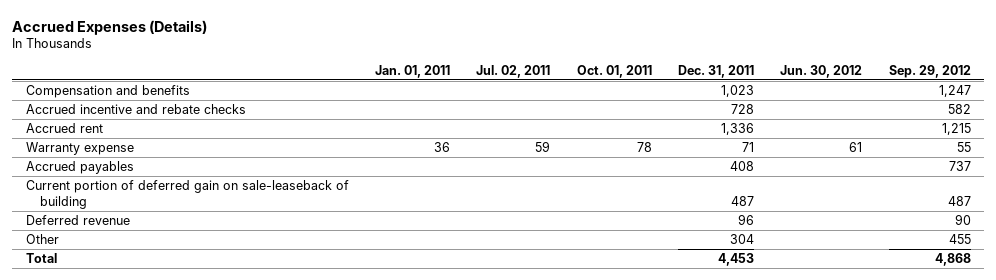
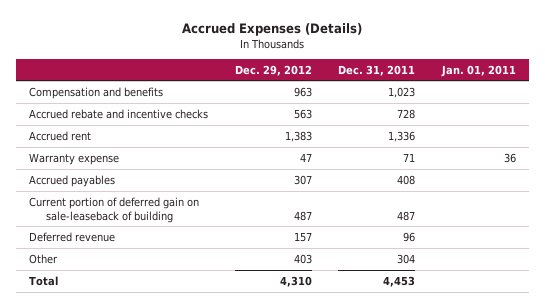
[476,64,551,78] Jul. 02, 2011 -> none
[576,64,652,78] Oct. 01, 2011 -> none
[780,64,863,78] Jun. 30, 2012 -> none
[888,64,971,78] Sep. 29, 2012 -> none
none -> [234,64,312,76] Dec. 29, 2012
[25,103,246,114] Accrued incentive and rebate checks -> [28,108,208,119] Accrued rebate and incentive checks

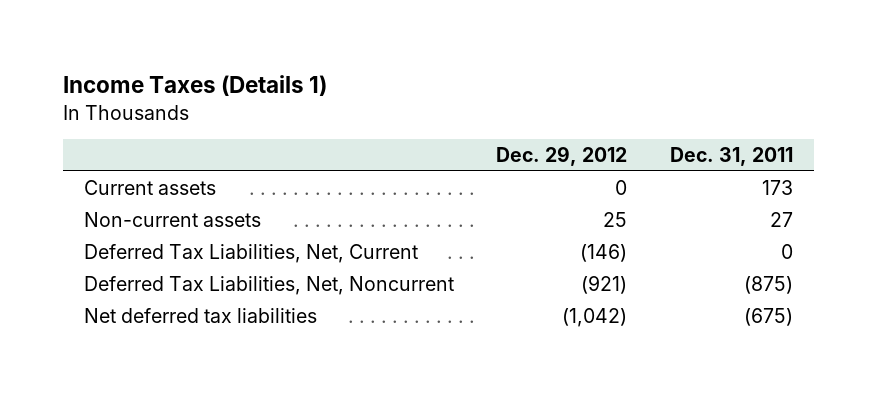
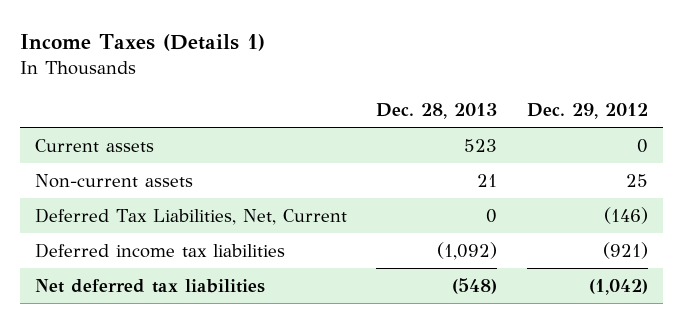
[669,147,793,167] Dec. 31, 2011 -> none
none -> [376,102,498,119] Dec. 28, 2013
[83,275,454,295] Deferred Tax Liabilities, Net, Noncurrent -> [34,242,285,258] Deferred income tax liabilities

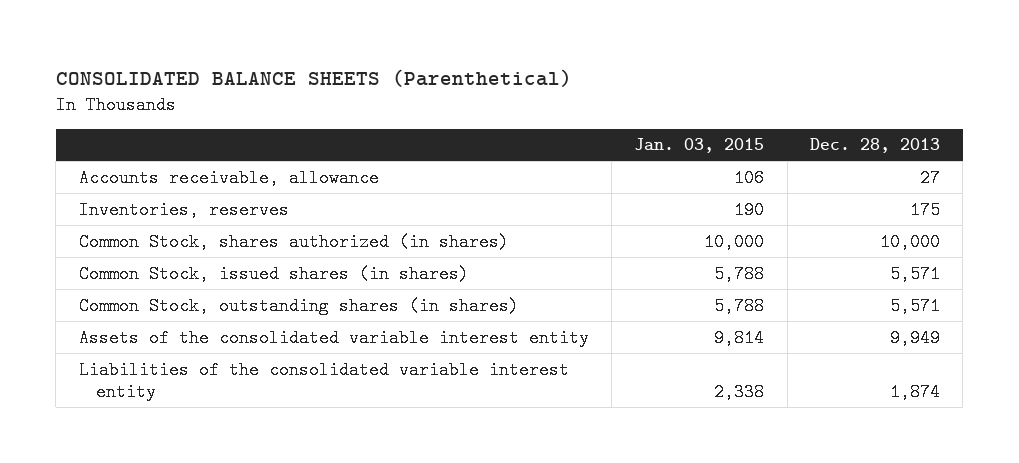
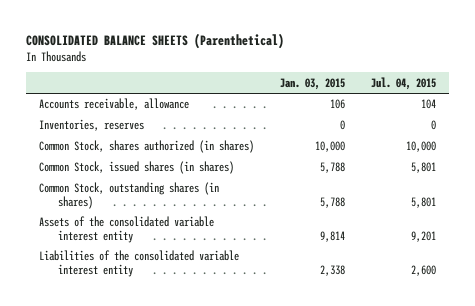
[809,138,940,154] Dec. 28, 2013 -> none
none -> [370,76,436,90] Jul. 04, 2015
[734,200,765,219] 190 -> [340,120,346,131] 0

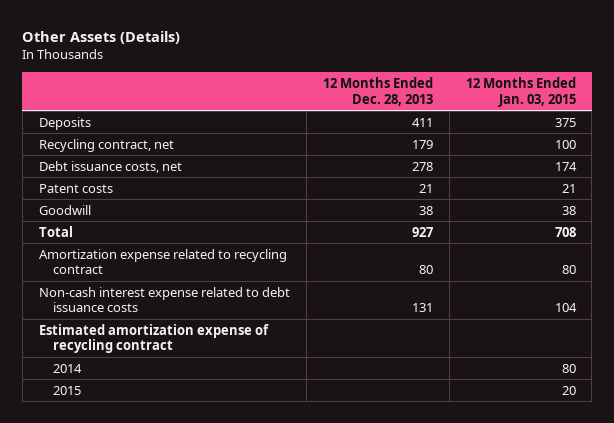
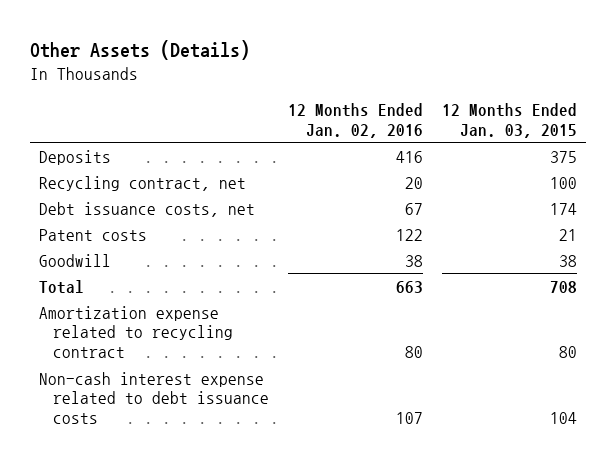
[322,77,433,106] 12 Months Ended Dec. 28, 2013 -> none
none -> [288,102,424,138] 12 Months Ended Jan. 02, 2016
[38,323,269,354] Estimated amortization expense of recycling contract -> none
[53,363,83,373] 2014 -> none
[53,385,82,395] 2015 -> none

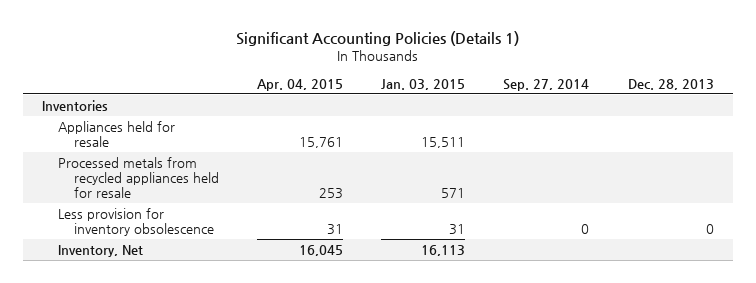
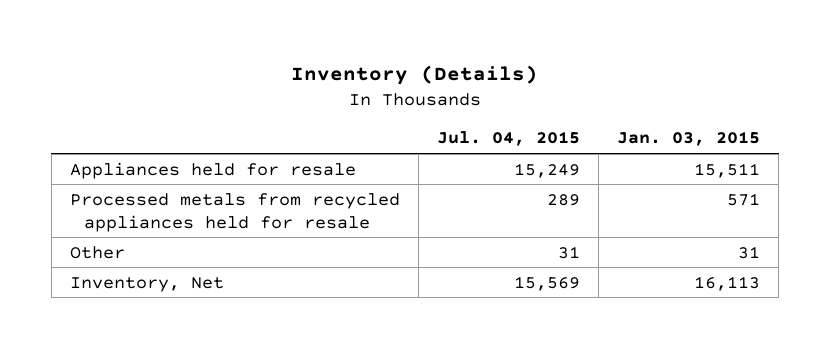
[235,30,519,46] Significant Accounting Policies (Details 1) -> [290,64,538,85] Inventory (Details)
[257,78,344,91] Apr. 04, 2015 -> none
[503,78,590,91] Sep. 27, 2014 -> none
[627,78,714,90] Dec. 28, 2013 -> none
none -> [436,131,580,147] Jul. 04, 2015
[42,99,109,111] Inventories -> none
[58,207,215,236] Less provision for inventory obsolescence -> none
none -> [69,245,125,259] Other

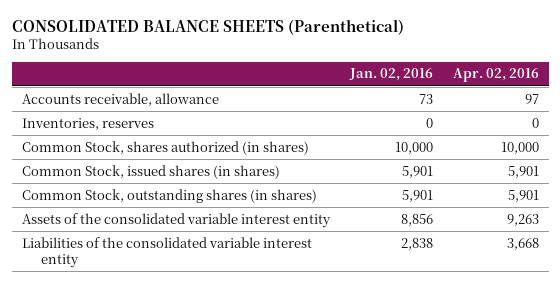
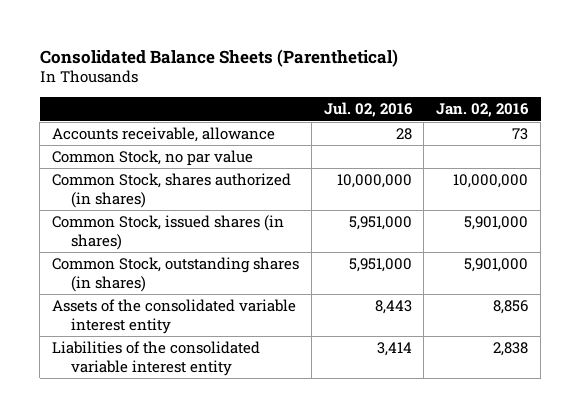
[11,18,404,35] CONSOLIDATED BALANCE SHEETS (Parenthetical) -> [39,48,398,67] Consolidated Balance Sheets (Parenthetical)
[452,68,539,83] Apr. 02, 2016 -> none
none -> [323,102,413,118] Jul. 02, 2016
[21,117,154,130] Inventories, reserves -> none
none -> [51,150,253,167] Common Stock, no par value
[394,141,433,154] 10,000 -> [453,174,529,189] 10,000,000
[401,165,433,178] 5,901 -> [464,216,529,231] 5,901,000
[401,189,433,202] 5,901 -> [464,258,529,273] 5,901,000

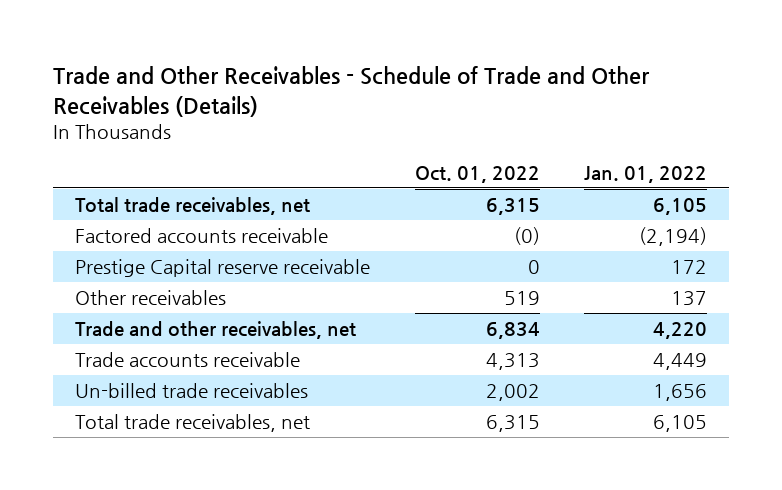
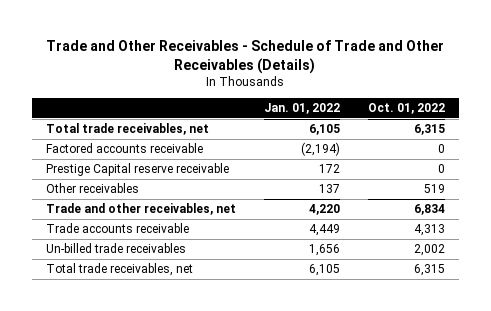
[513,226,540,245] (0) -> [437,144,445,154] 0

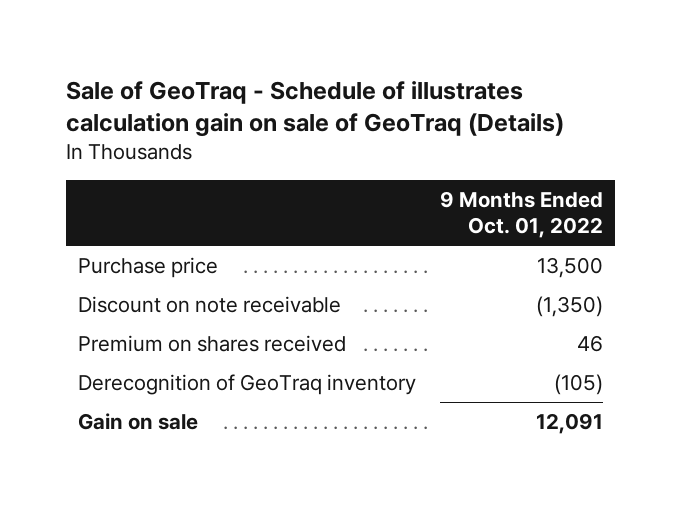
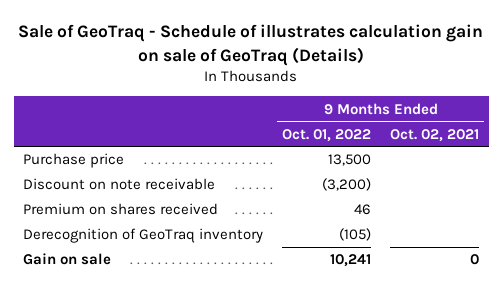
none -> [390,128,480,142] Oct. 02, 2021
[536,295,604,317] (1,350) -> [322,178,372,192] (3,200)
[536,412,604,434] 12,091 -> [330,254,372,268] 10,241

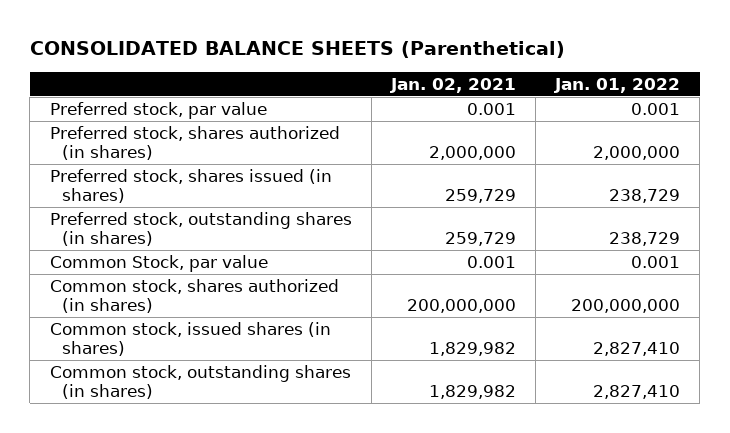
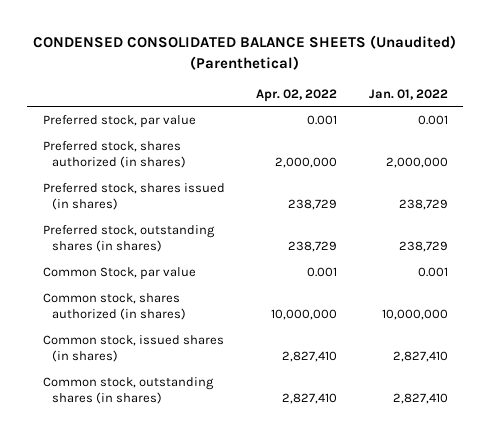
[29,41,565,59] CONSOLIDATED BALANCE SHEETS (Parenthetical) -> [33,35,457,70] CONDENSED CONSOLIDATED BALANCE SHEETS (Unaudited) (Parenthetical)
[389,77,516,93] Jan. 02, 2021 -> none
none -> [256,88,338,102] Apr. 02, 2022
[571,299,681,314] 200,000,000 -> [381,308,448,320] 10,000,000

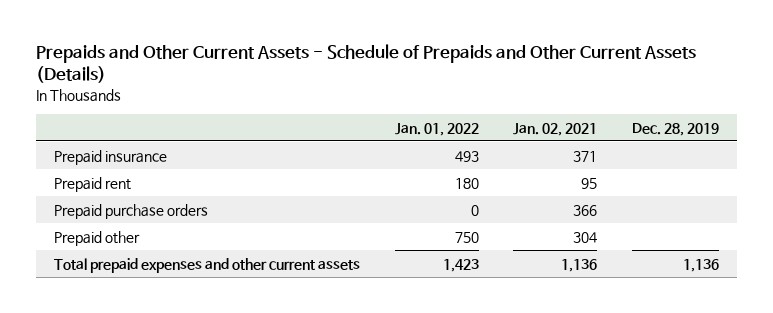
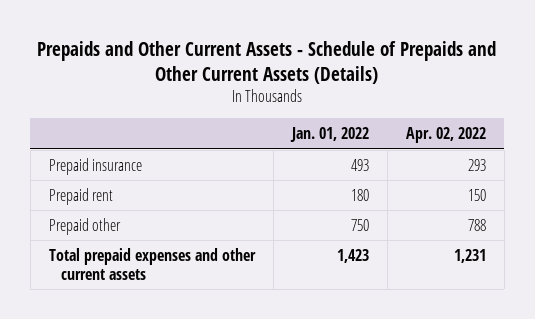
[513,122,598,136] Jan. 02, 2021 -> none
[632,122,720,136] Dec. 28, 2019 -> none
none -> [405,127,486,144] Apr. 02, 2022
[53,203,208,219] Prepaid purchase orders -> none

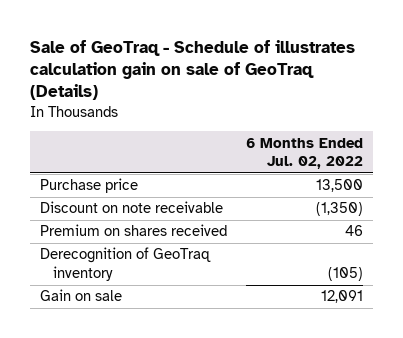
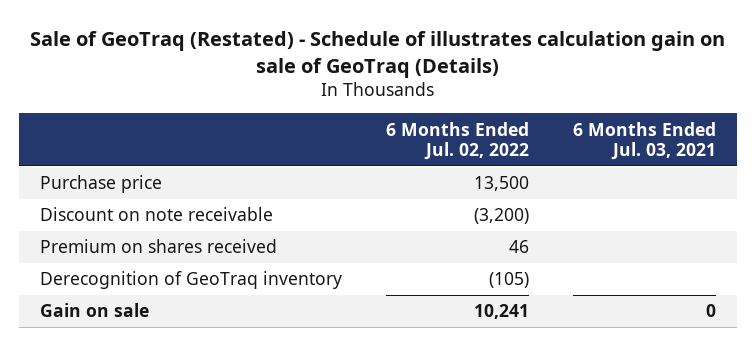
[30,39,356,101] Sale of GeoTraq - Schedule of illustrates calculation gain on sale of GeoTraq (Details) -> [30,30,726,78] Sale of GeoTraq (Restated) - Schedule of illustrates calculation gain on sale of GeoTraq (Details)
none -> [572,121,716,161] 6 Months Ended Jul. 03, 2021
[316,202,364,217] (1,350) -> [474,208,530,225] (3,200)
[321,290,364,304] 12,091 -> [474,304,530,320] 10,241

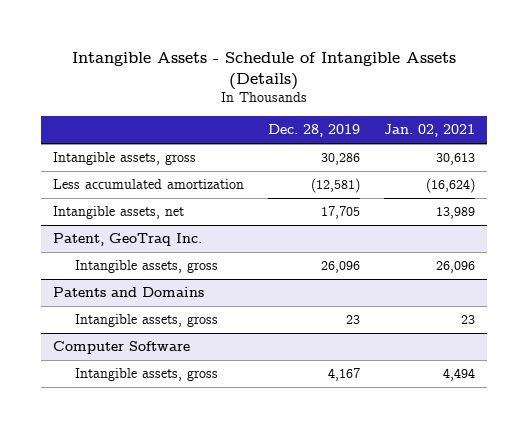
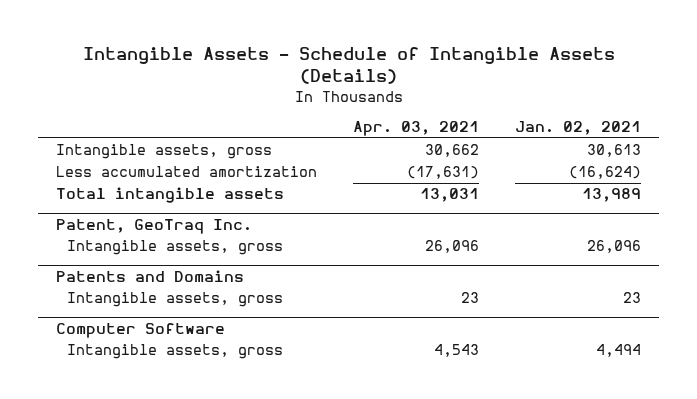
[268,124,361,138] Dec. 28, 2019 -> none
none -> [353,121,480,137] Apr. 03, 2021
[53,206,185,220] Intangible assets, net -> [55,187,284,204] Total intangible assets

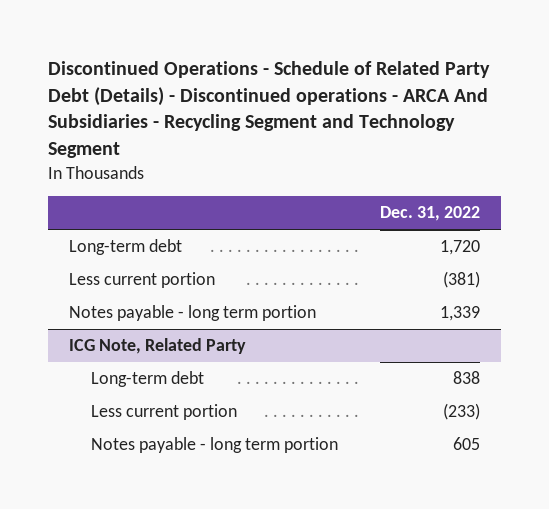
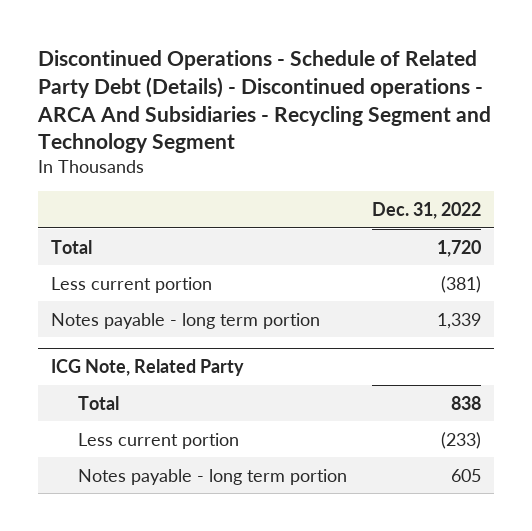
[69,239,183,256] Long-term debt -> [50,239,92,254] Total
[90,371,204,388] Long-term debt -> [77,395,119,410] Total

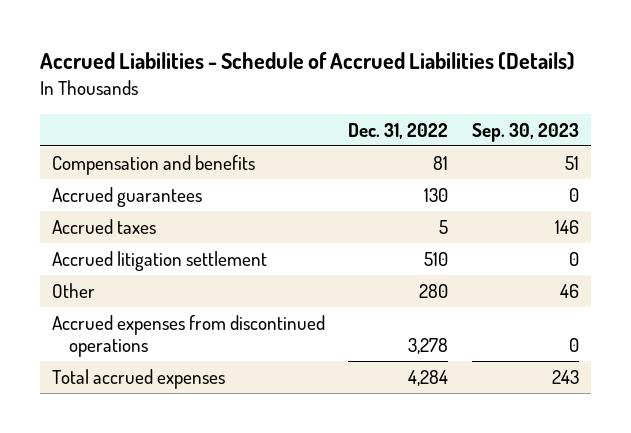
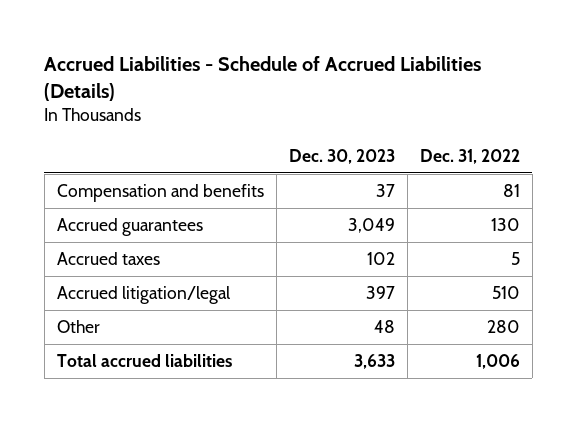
[471,122,579,142] Sep. 30, 2023 -> none
none -> [288,148,395,164] Dec. 30, 2023
[51,250,267,271] Accrued litigation settlement -> [56,286,230,305] Accrued litigation/legal
[51,314,325,358] Accrued expenses from discontinued operations -> none
[51,368,225,389] Total accrued expenses -> [56,354,232,368] Total accrued liabilities
[408,369,449,386] 4,284 -> [475,354,520,370] 1,006

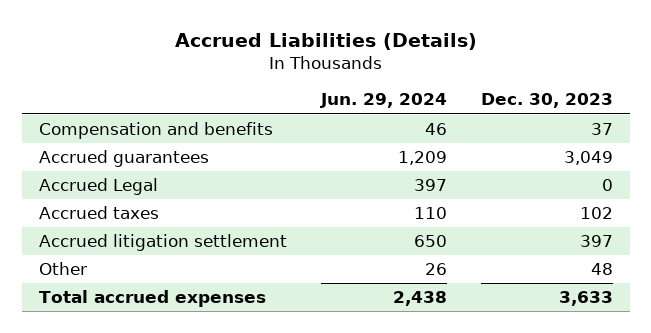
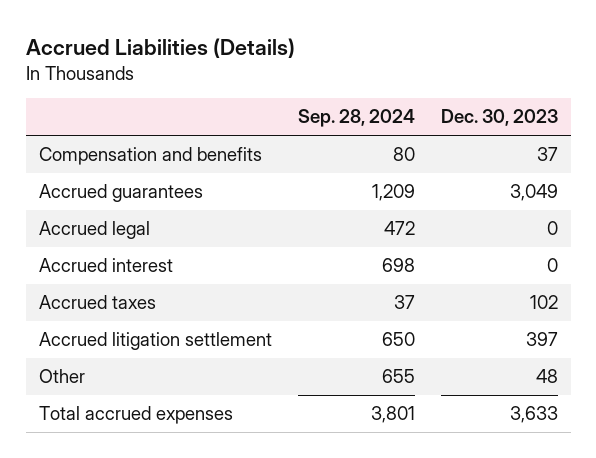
[319,93,447,109] Jun. 29, 2024 -> none
none -> [297,109,415,128] Sep. 28, 2024
[38,178,158,196] Accrued Legal -> [38,221,150,240] Accrued legal
none -> [38,258,173,273] Accrued interest

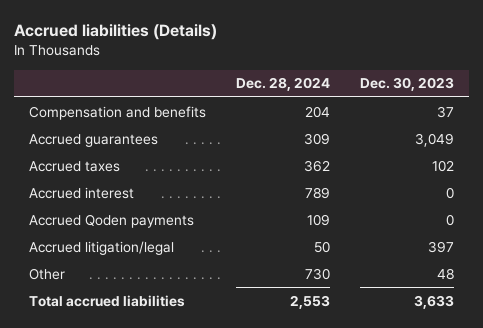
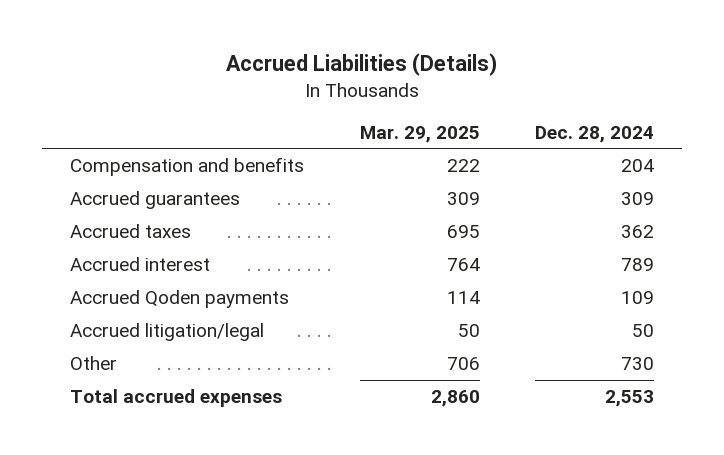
[14,24,218,41] Accrued liabilities (Details) -> [226,53,498,77] Accrued Liabilities (Details)
[359,77,454,92] Dec. 30, 2023 -> none
none -> [359,125,480,143] Mar. 29, 2025
[29,294,186,307] Total accrued liabilities -> [70,389,283,408] Total accrued expenses

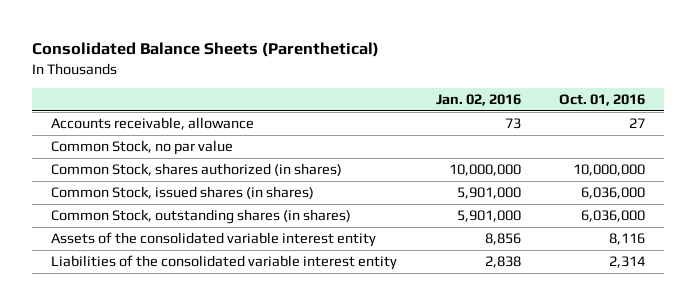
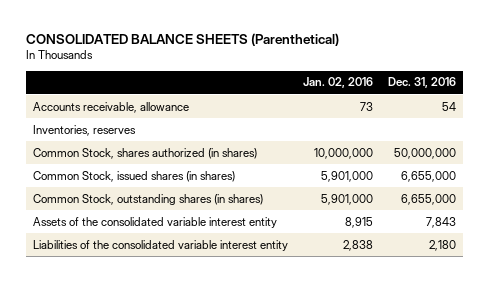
[31,42,379,58] Consolidated Balance Sheets (Parenthetical) -> [25,32,339,46] CONSOLIDATED BALANCE SHEETS (Parenthetical)
[559,93,646,106] Oct. 01, 2016 -> none
none -> [387,77,456,89] Dec. 31, 2016
[51,139,234,155] Common Stock, no par value -> none
none -> [33,124,137,136] Inventories, reserves
[484,232,521,245] 8,856 -> [344,216,373,228] 8,915

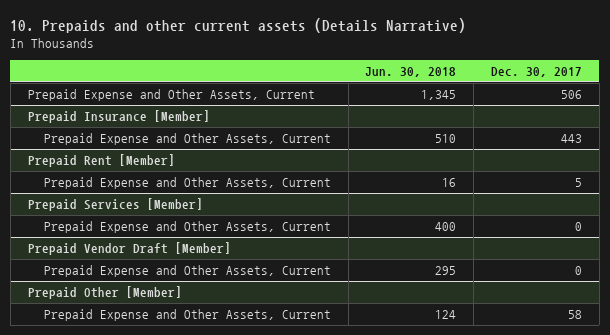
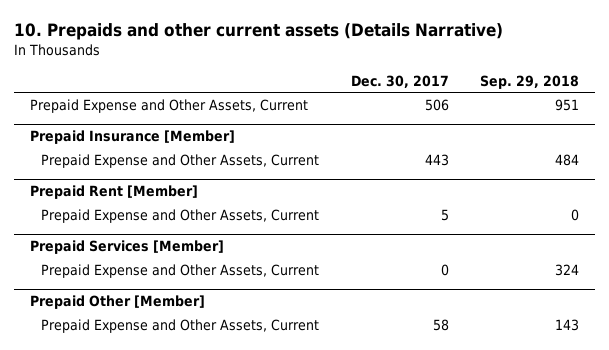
[365,66,457,77] Jun. 30, 2018 -> none
none -> [480,74,580,89] Sep. 29, 2018
[27,241,231,255] Prepaid Vendor Draft [Member] -> none
[43,264,331,277] Prepaid Expense and Other Assets, Current -> none

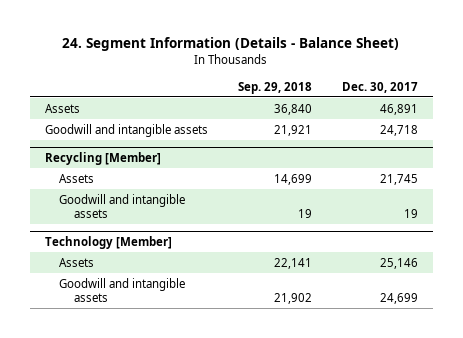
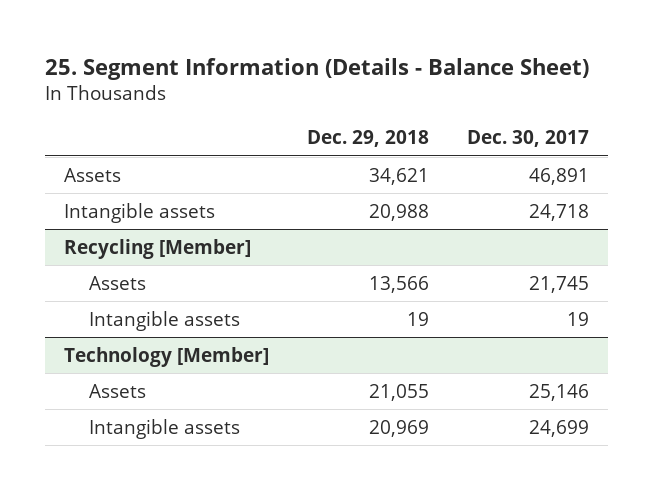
[62,37,400,52] 24. Segment Information (Details - Balance Sheet) -> [45,57,590,80] 25. Segment Information (Details - Balance Sheet)
[237,81,312,94] Sep. 29, 2018 -> none
none -> [307,130,430,148] Dec. 29, 2018
[45,123,209,137] Goodwill and intangible assets -> [64,202,216,223] Intangible assets
[59,193,186,219] Goodwill and intangible assets -> [88,310,240,331] Intangible assets
[59,277,186,303] Goodwill and intangible assets -> [88,418,240,439] Intangible assets

